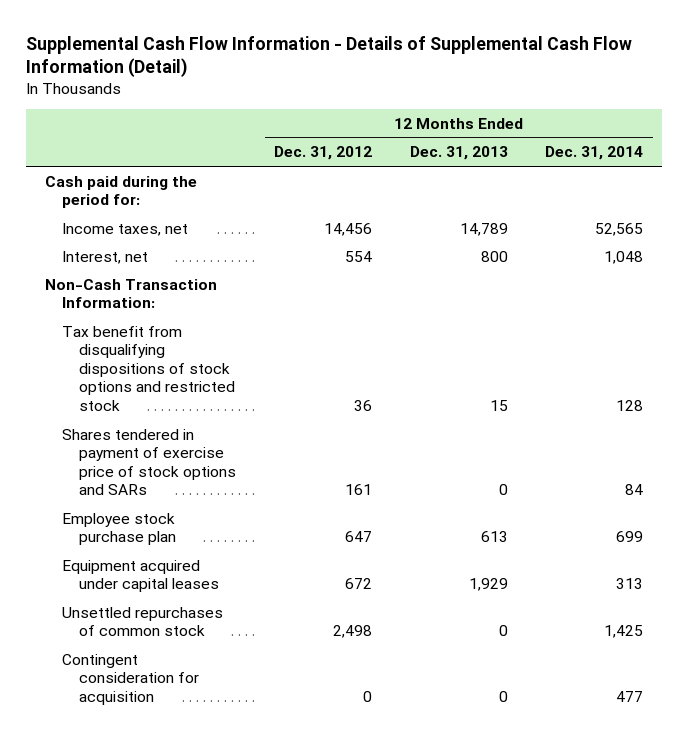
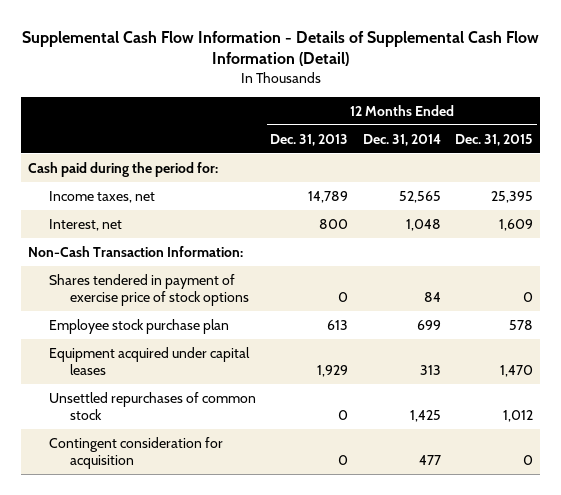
[273,146,372,161] Dec. 31, 2012 -> none
none -> [455,133,534,146] Dec. 31, 2015
[61,325,236,411] Tax benefit from disqualifying dispositions of stock options and restricted stock -> none
[61,428,237,496] Shares tendered in payment of exercise price of stock options and SARs -> [48,273,249,306] Shares tendered in payment of exercise price of stock options

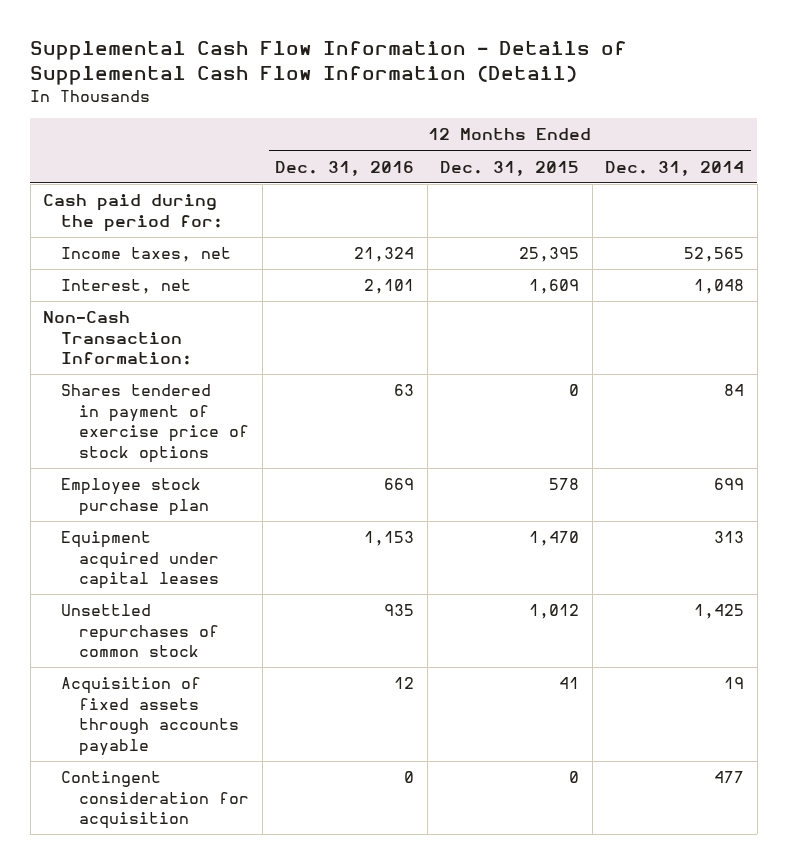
[270,133,349,146] Dec. 31, 2013 -> none
none -> [275,160,415,176] Dec. 31, 2016
none -> [61,677,240,756] Acquisition of fixed assets through accounts payable

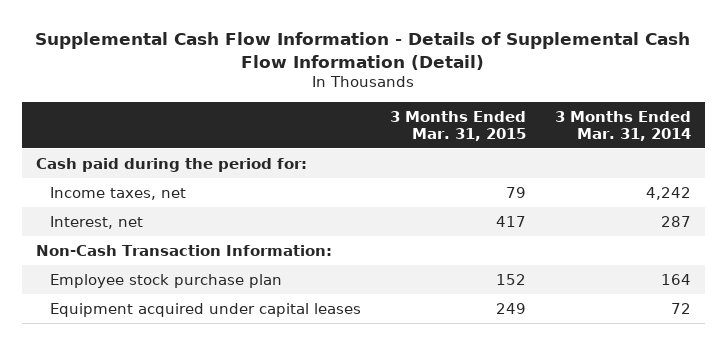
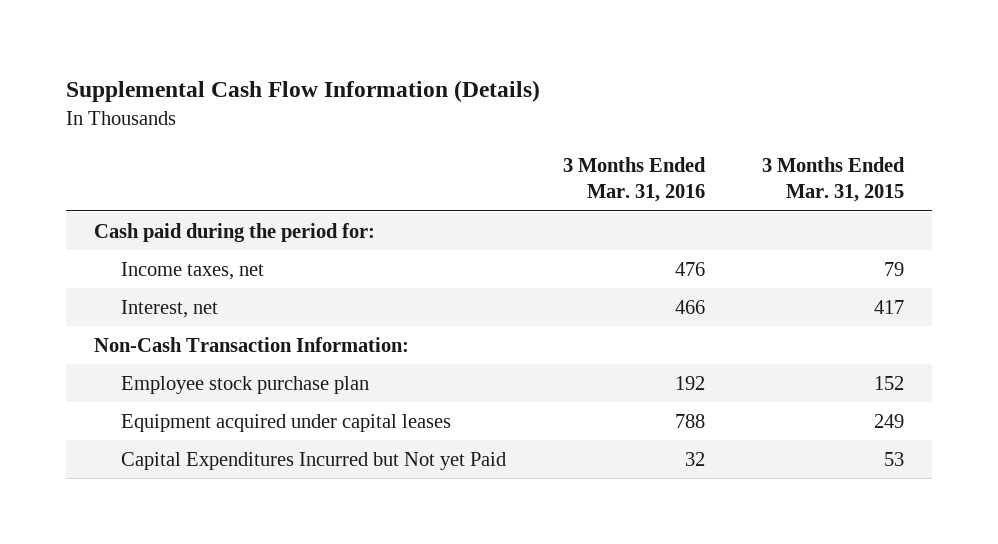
[35,31,691,70] Supplemental Cash Flow Information - Details of Supplemental Cash Flow Information (Detail) -> [65,80,540,103] Supplemental Cash Flow Information (Details)
[554,110,691,141] 3 Months Ended Mar. 31, 2014 -> none
none -> [563,156,707,203] 3 Months Ended Mar. 31, 2016
none -> [121,451,507,470] Capital Expenditures Incurred but Not yet Paid

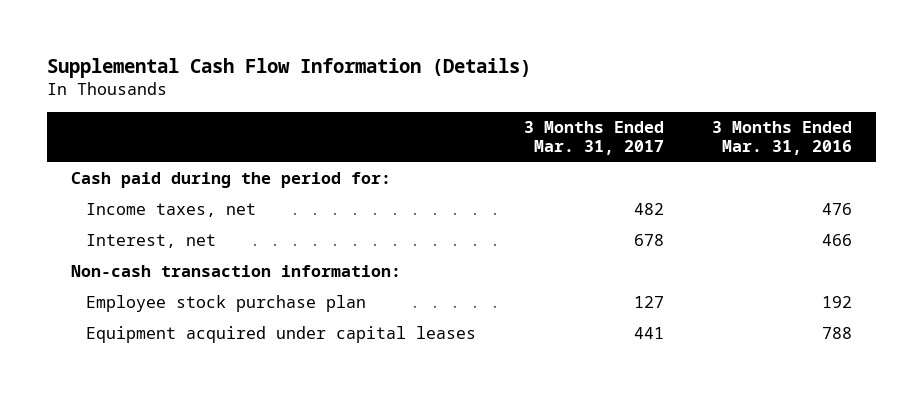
[761,156,905,203] 3 Months Ended Mar. 31, 2015 -> none
none -> [524,120,665,156] 3 Months Ended Mar. 31, 2017
[93,336,409,352] Non-Cash Transaction Information: -> [71,265,402,278] Non-cash transaction information:
[121,451,507,470] Capital Expenditures Incurred but Not yet Paid -> none

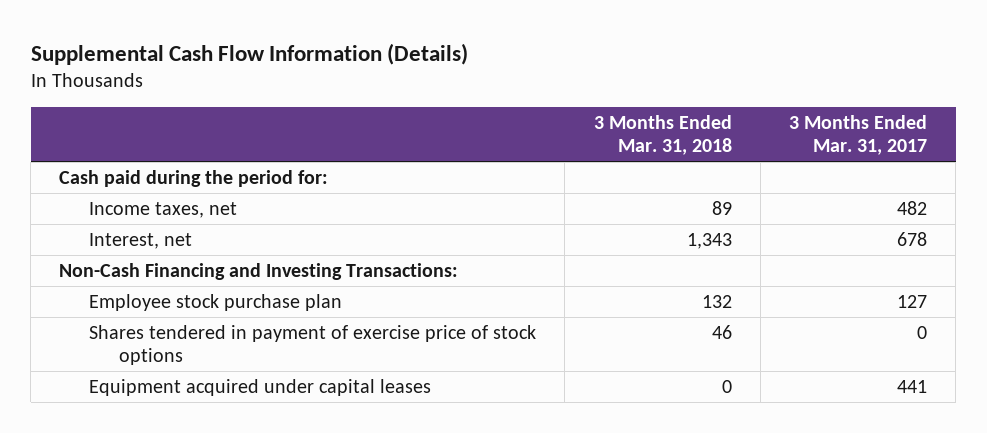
[712,120,853,156] 3 Months Ended Mar. 31, 2016 -> none
none -> [593,114,732,156] 3 Months Ended Mar. 31, 2018
[71,265,402,278] Non-cash transaction information: -> [59,262,459,280] Non-Cash Financing and Investing Transactions:
none -> [89,324,537,366] Shares tendered in payment of exercise price of stock options

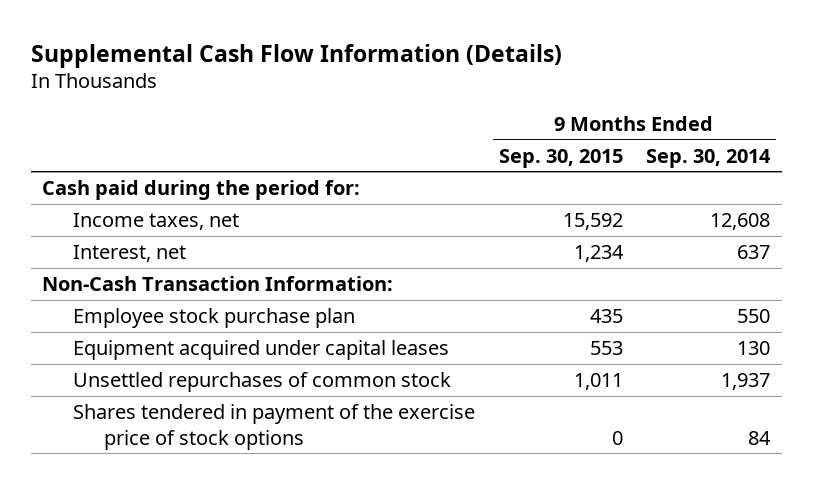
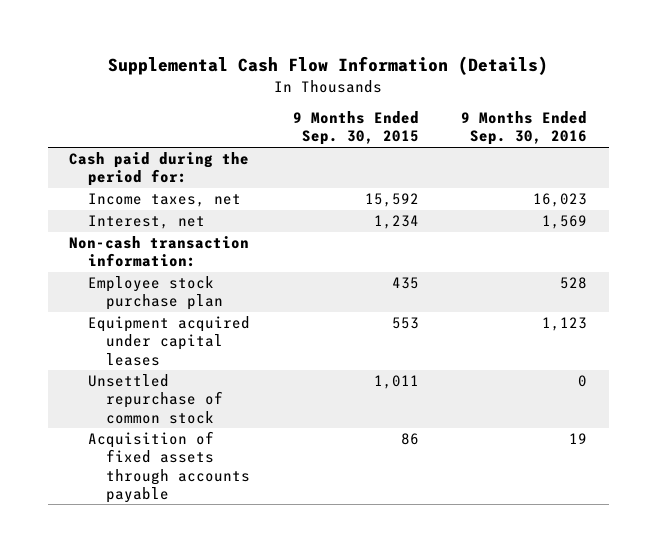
[646,148,772,168] Sep. 30, 2014 -> none
none -> [461,111,588,146] 9 Months Ended Sep. 30, 2016
[42,275,394,291] Non-Cash Transaction Information: -> [69,236,250,268] Non-cash transaction information:
[73,403,476,450] Shares tendered in payment of the exercise price of stock options -> none
[73,371,452,392] Unsettled repurchases of common stock -> [87,374,224,424] Unsettled repurchase of common stock
none -> [87,431,251,503] Acquisition of fixed assets through accounts payable

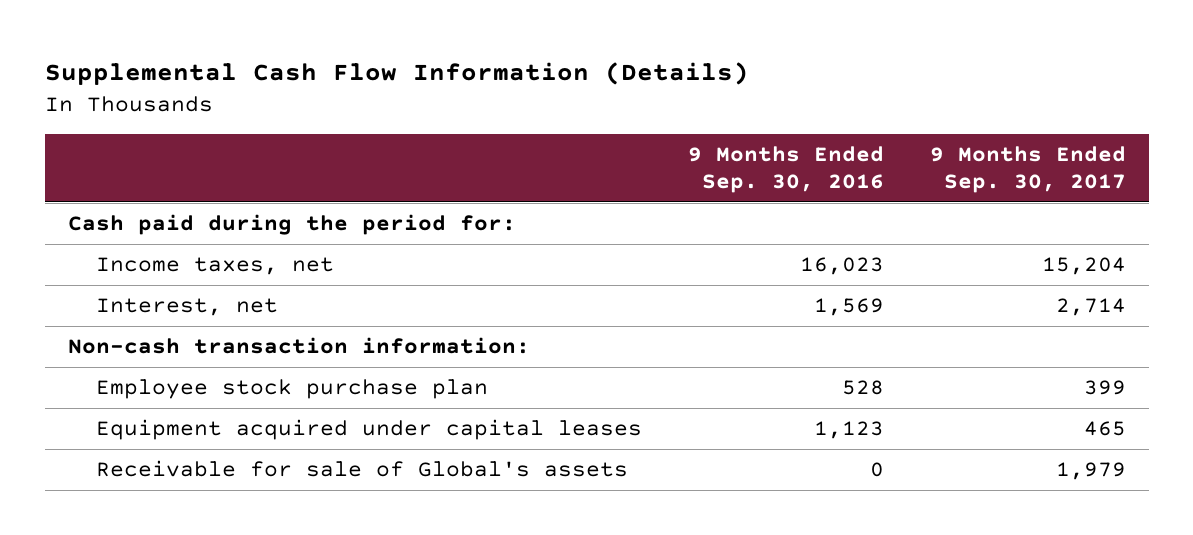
[292,111,419,146] 9 Months Ended Sep. 30, 2015 -> none
none -> [929,146,1126,193] 9 Months Ended Sep. 30, 2017
[87,374,224,424] Unsettled repurchase of common stock -> none
[87,431,251,503] Acquisition of fixed assets through accounts payable -> none
none -> [95,460,628,478] Receivable for sale of Global's assets

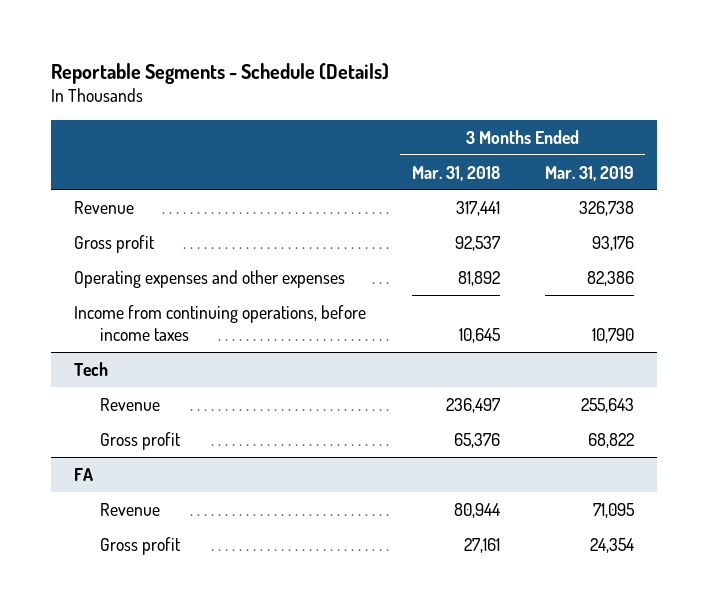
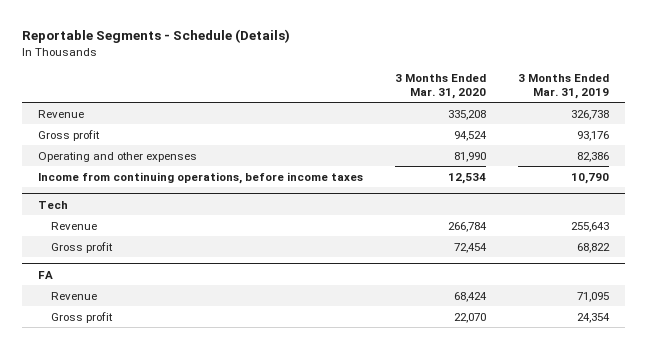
[411,165,500,181] Mar. 31, 2018 -> none
none -> [394,74,486,99] 3 Months Ended Mar. 31, 2020
[74,269,346,288] Operating expenses and other expenses -> [37,151,197,162] Operating and other expenses

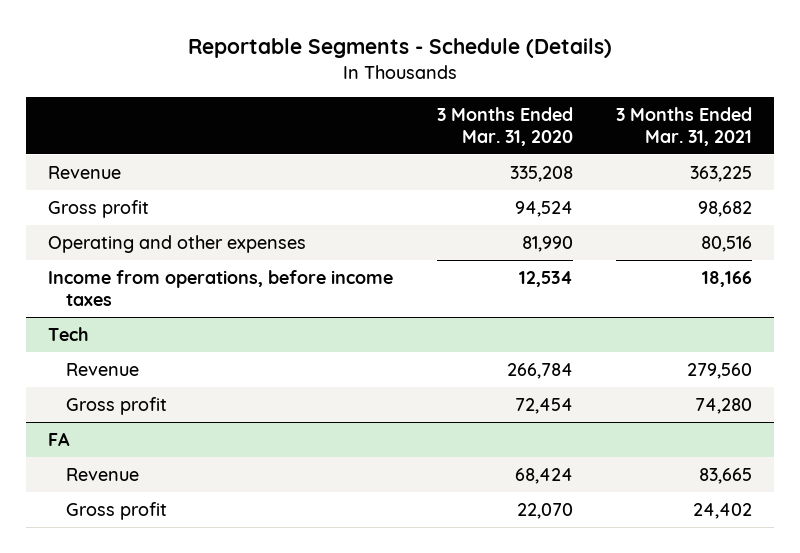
[517,74,609,99] 3 Months Ended Mar. 31, 2019 -> none
none -> [616,106,753,146] 3 Months Ended Mar. 31, 2021
[37,171,363,184] Income from continuing operations, before income taxes -> [47,269,393,306] Income from operations, before income taxes

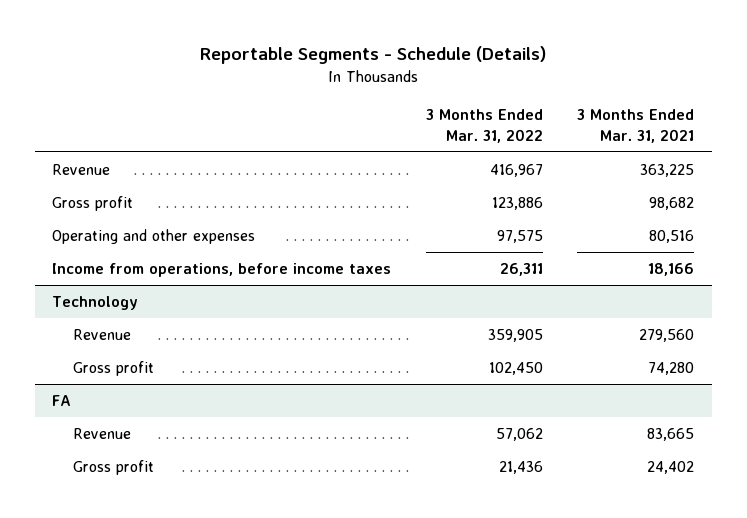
[436,106,573,146] 3 Months Ended Mar. 31, 2020 -> none
none -> [425,109,543,143] 3 Months Ended Mar. 31, 2022
[47,326,89,341] Tech -> [52,295,139,310] Technology

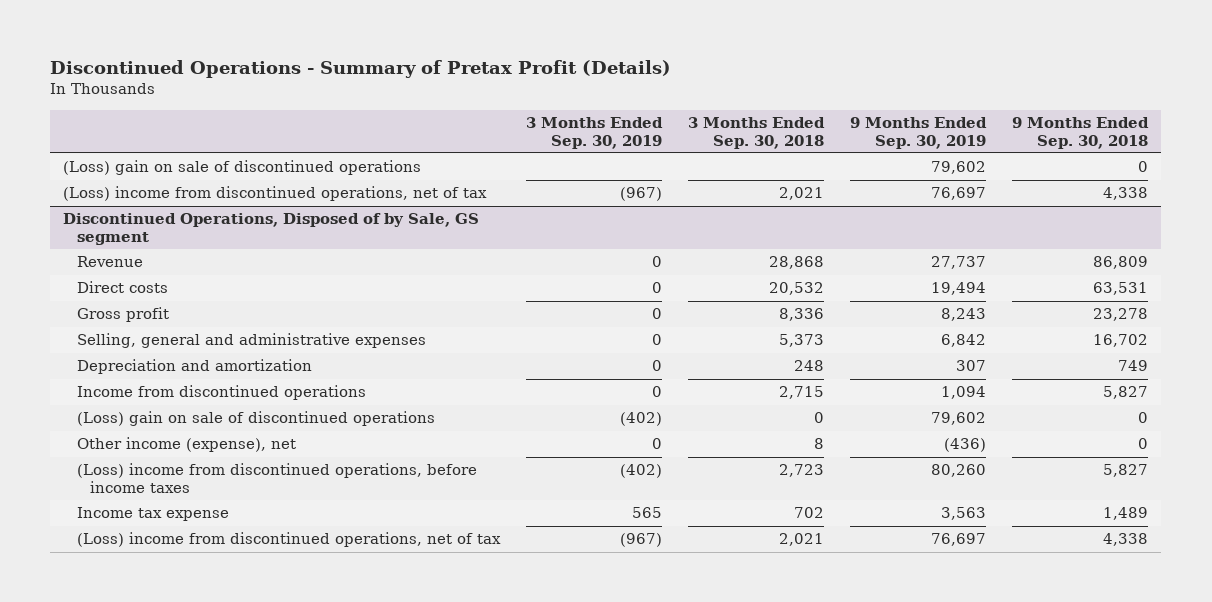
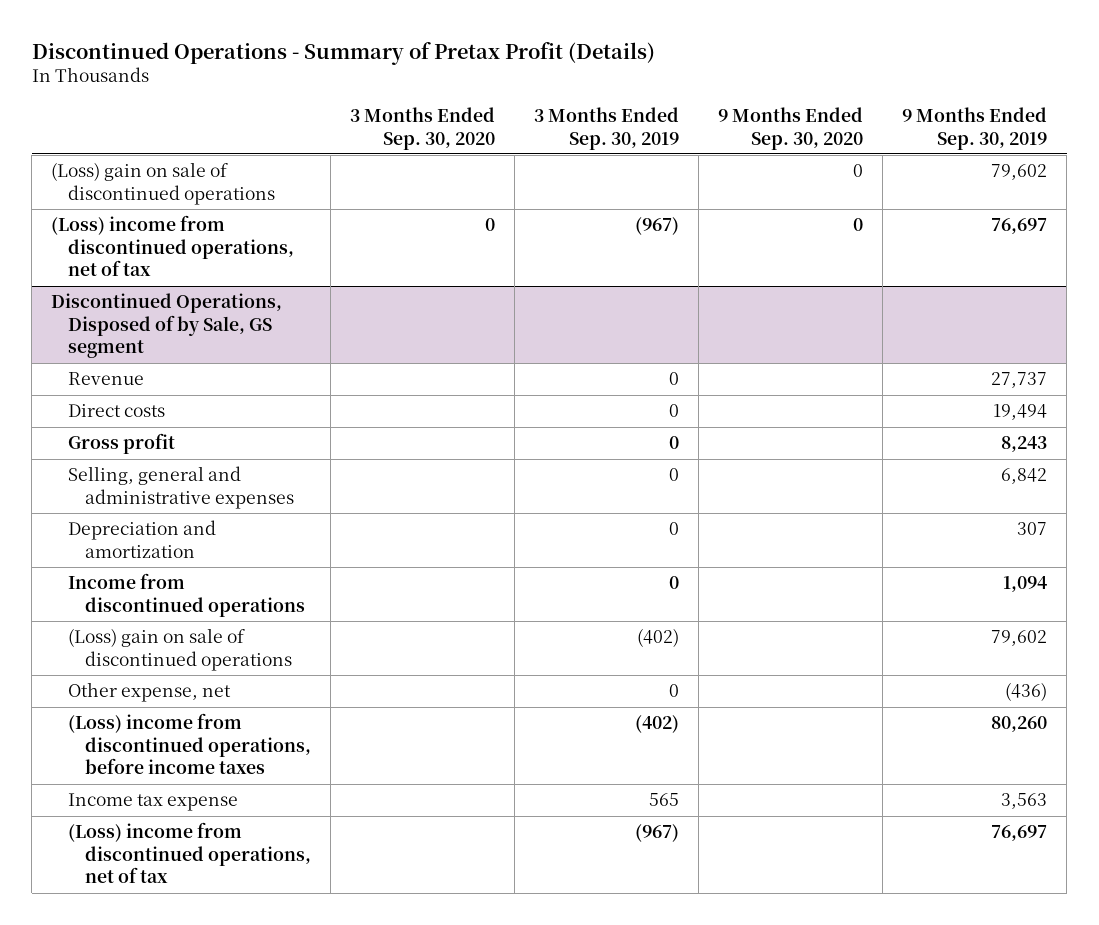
[687,116,825,149] 3 Months Ended Sep. 30, 2018 -> none
[1012,116,1150,149] 9 Months Ended Sep. 30, 2018 -> none
none -> [350,106,496,150] 3 Months Ended Sep. 30, 2020
none -> [718,106,864,150] 9 Months Ended Sep. 30, 2020
[76,437,296,453] Other income (expense), net -> [68,682,232,703] Other expense, net

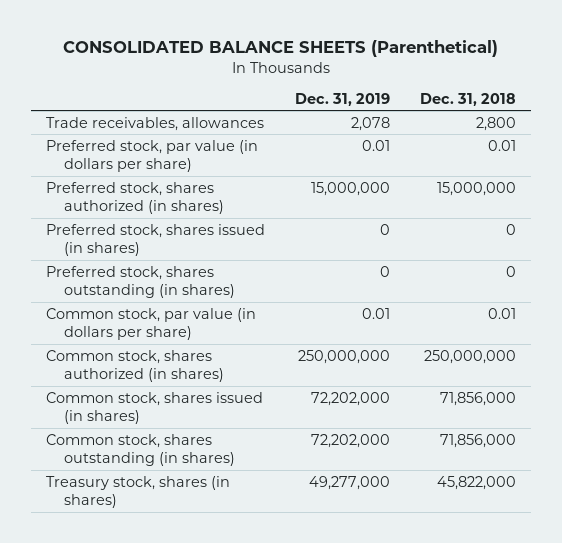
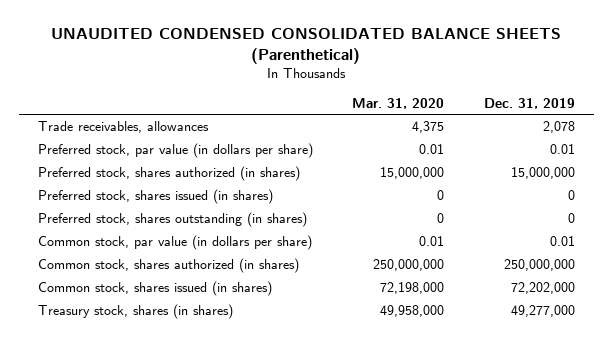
[62,40,498,58] CONSOLIDATED BALANCE SHEETS (Parenthetical) -> [51,28,562,65] UNAUDITED CONDENSED CONSOLIDATED BALANCE SHEETS (Parenthetical)
[420,92,517,106] Dec. 31, 2018 -> none
none -> [352,97,445,109] Mar. 31, 2020
[45,433,235,467] Common stock, shares outstanding (in shares) -> none

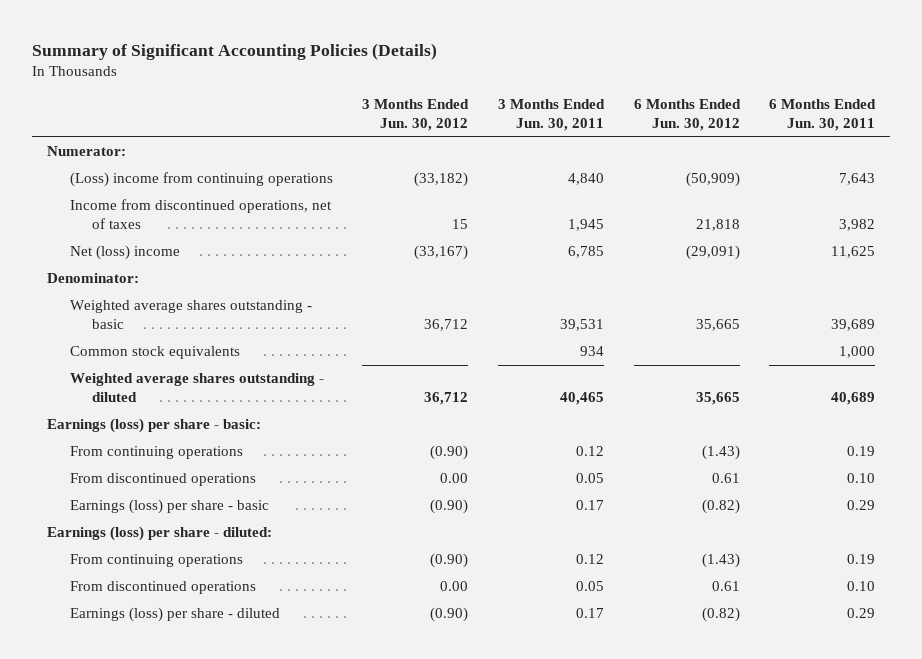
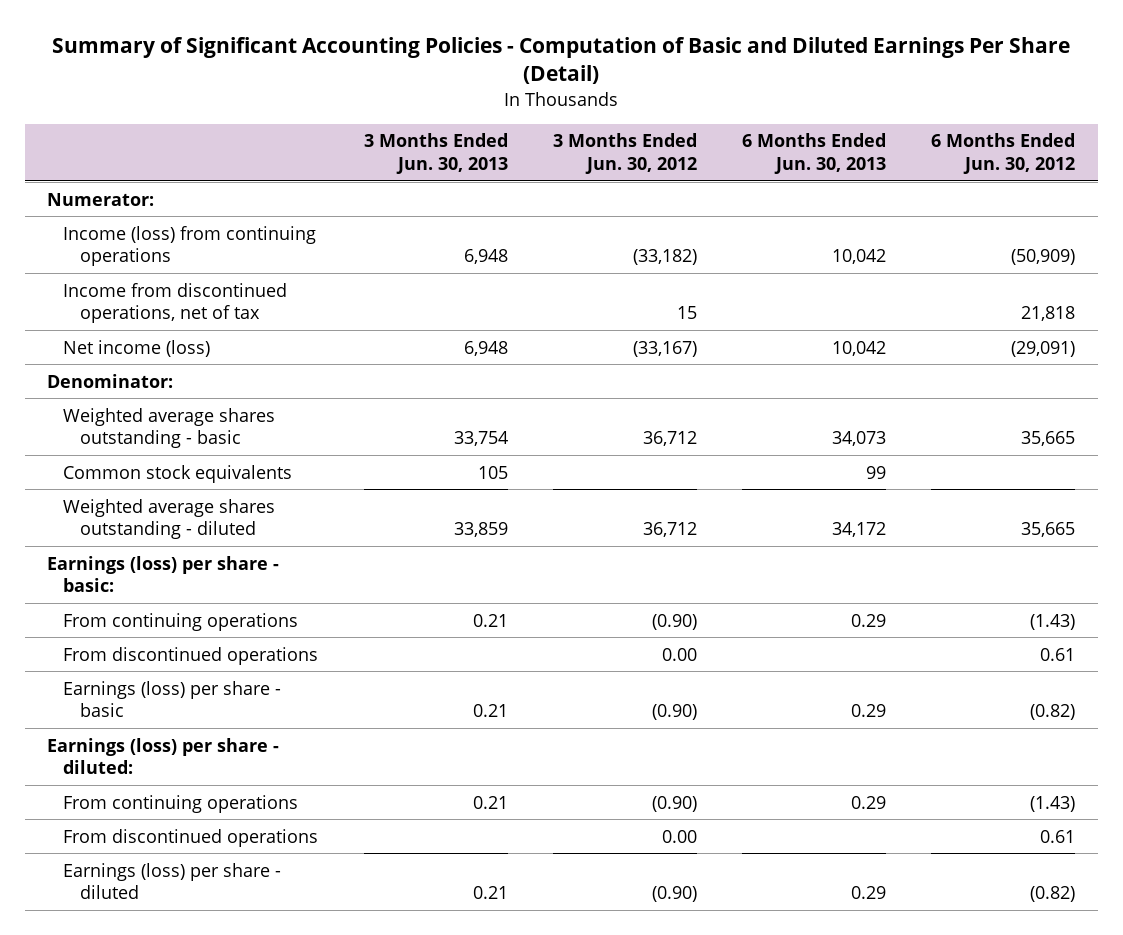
[32,42,438,60] Summary of Significant Accounting Policies (Details) -> [52,36,1071,85] Summary of Significant Accounting Policies - Computation of Basic and Diluted Earnings Per Share (Detail)
[497,99,605,132] 3 Months Ended Jun. 30, 2011 -> none
[769,99,877,132] 6 Months Ended Jun. 30, 2011 -> none
none -> [363,133,508,174] 3 Months Ended Jun. 30, 2013
none -> [742,133,887,174] 6 Months Ended Jun. 30, 2013
[69,172,333,188] (Loss) income from continuing operations -> [63,225,317,267] Income (loss) from continuing operations
[69,199,332,230] Income from discontinued operations, net of taxes -> [63,282,288,324] Income from discontinued operations, net of tax
[69,245,180,261] Net (loss) income -> [63,339,211,357] Net income (loss)

